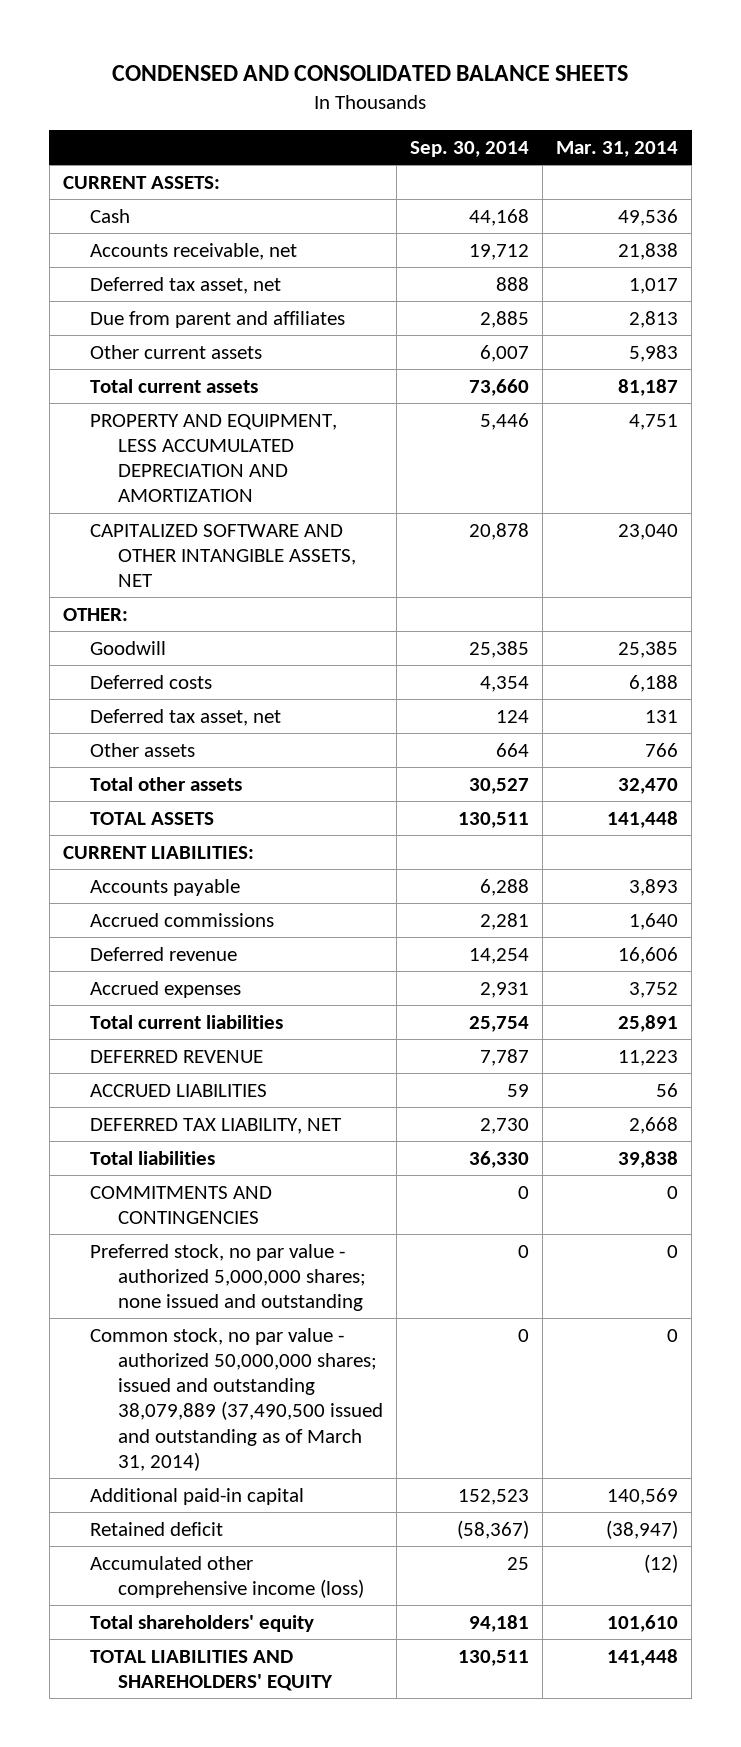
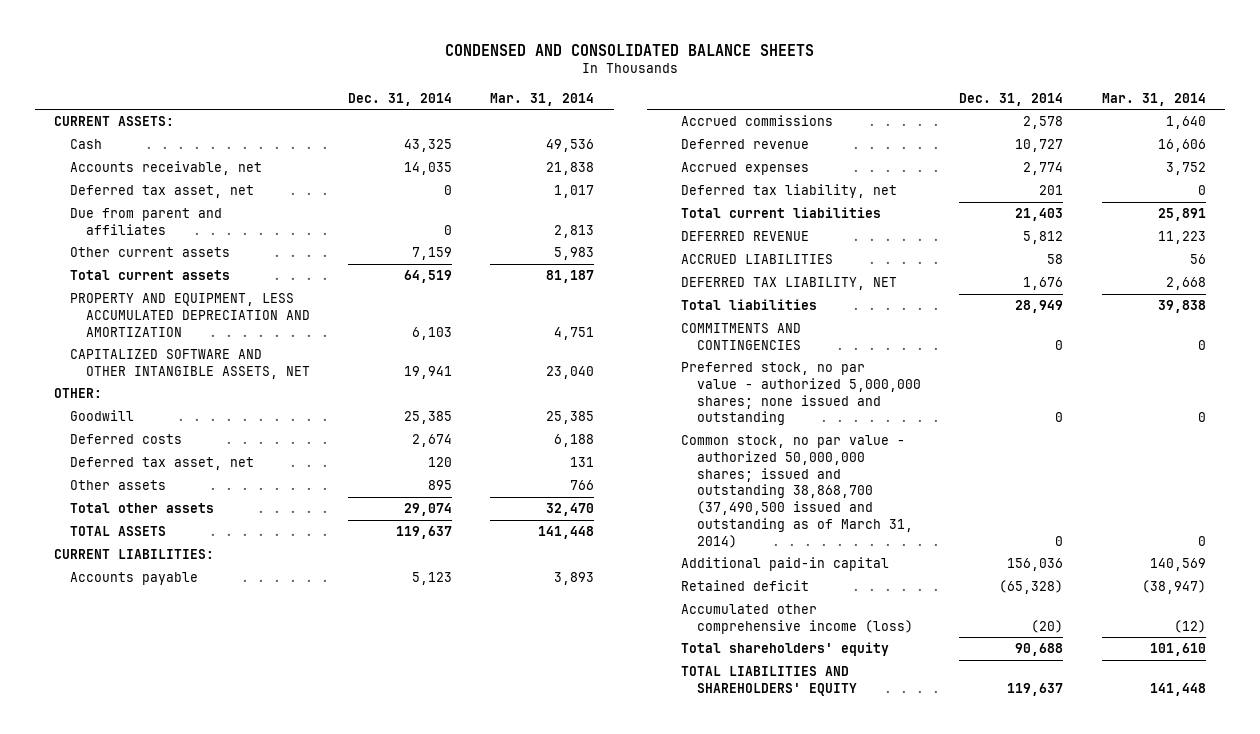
[409,140,529,157] Sep. 30, 2014 -> none
none -> [347,92,452,106] Dec. 31, 2014
none -> [681,184,898,199] Deferred tax liability, net
[90,1327,383,1471] Common stock, no par value - authorized 50,000,000 shares; issued and outstanding 38,079,889 (37,490,500 issued and outstanding as of March 31, 2014) -> [681,435,914,548] Common stock, no par value - authorized 50,000,000 shares; issued and outstanding 38,868,700 (37,490,500 issued and outstanding as of March 31, 2014)

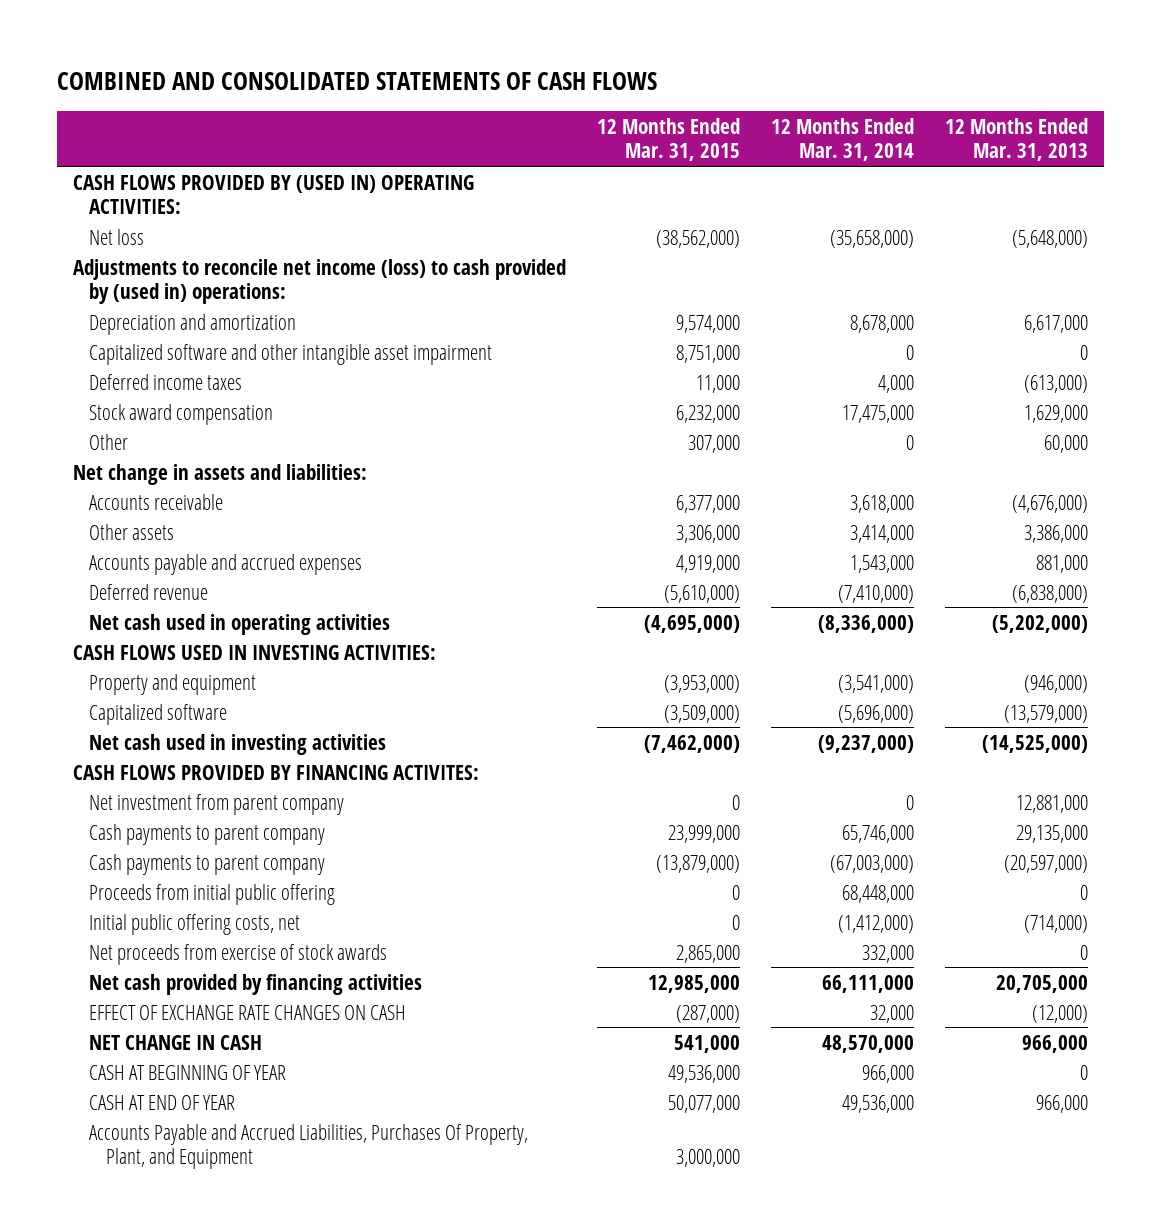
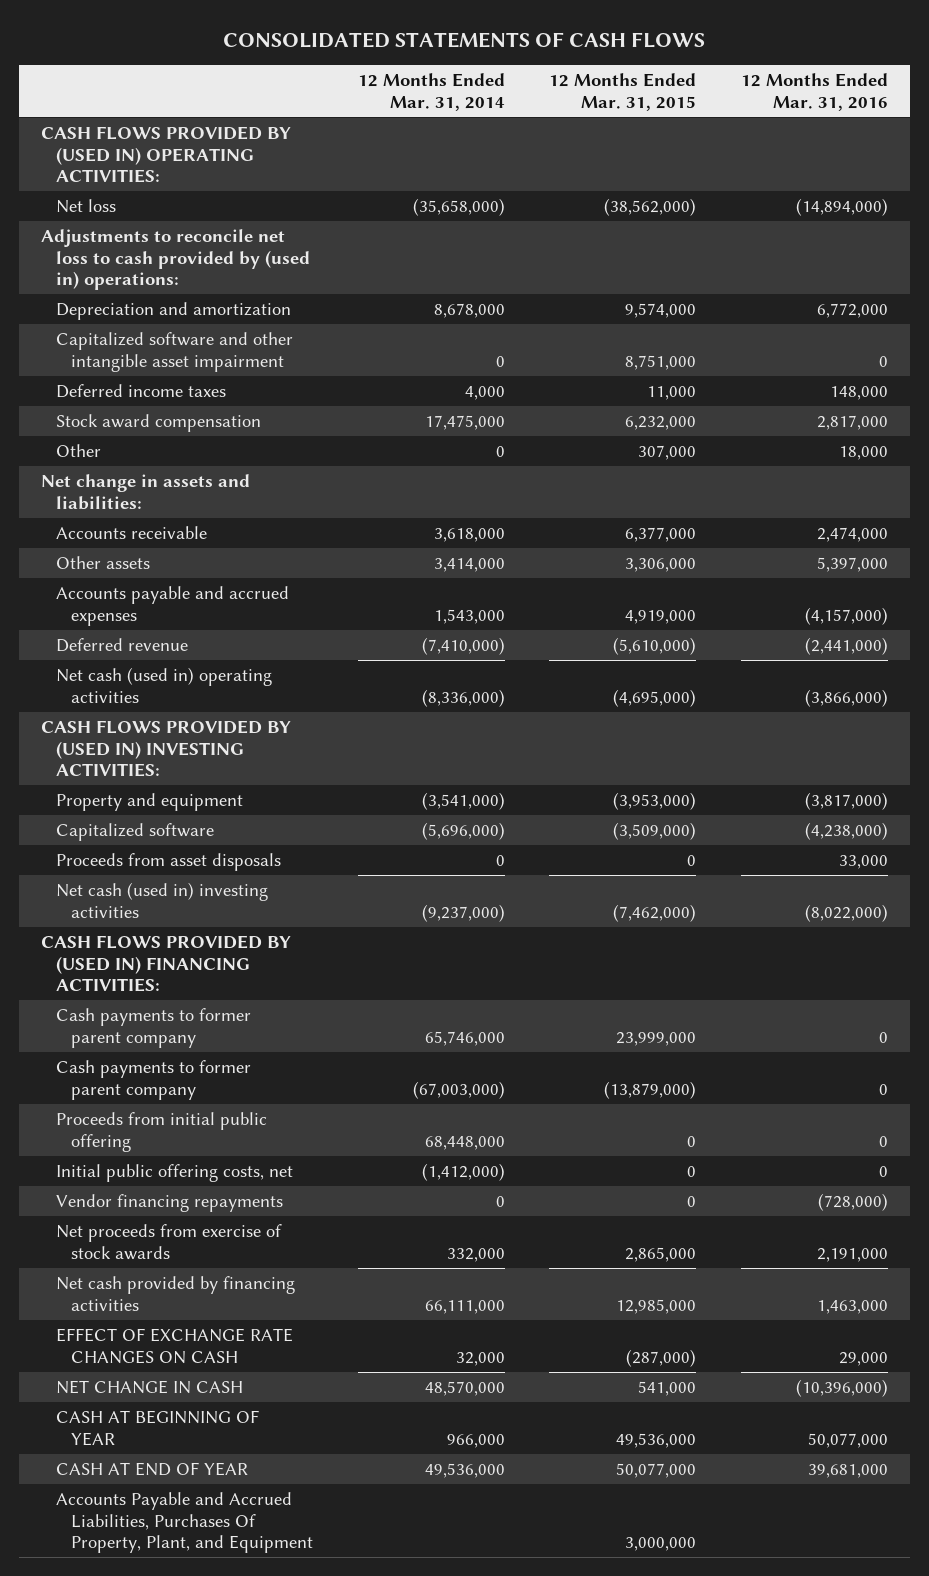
[57,71,658,90] COMBINED AND CONSOLIDATED STATEMENTS OF CASH FLOWS -> [223,32,706,49] CONSOLIDATED STATEMENTS OF CASH FLOWS
[945,117,1089,162] 12 Months Ended Mar. 31, 2013 -> none
none -> [740,73,888,112] 12 Months Ended Mar. 31, 2016
[72,258,566,305] Adjustments to reconcile net income (loss) to cash provided by (used in) operations: -> [40,228,311,291] Adjustments to reconcile net loss to cash provided by (used in) operations:
[89,613,391,635] Net cash used in operating activities -> [56,666,273,703] Net cash (used in) operating activities
[72,644,436,660] CASH FLOWS USED IN INVESTING ACTIVITIES: -> [40,719,291,778] CASH FLOWS PROVIDED BY (USED IN) INVESTING ACTIVITIES:
[89,793,345,815] Net investment from parent company -> none
none -> [56,852,282,871] Proceeds from asset disposals
[89,733,387,755] Net cash used in investing activities -> [56,881,269,918] Net cash (used in) investing activities
[72,764,479,780] CASH FLOWS PROVIDED BY FINANCING ACTIVITES: -> [40,934,291,993] CASH FLOWS PROVIDED BY (USED IN) FINANCING ACTIVITIES:
[89,823,326,845] Cash payments to parent company -> [56,1007,252,1048] Cash payments to former parent company
[89,853,326,875] Cash payments to parent company -> [56,1059,252,1100] Cash payments to former parent company
none -> [56,1193,284,1212] Vendor financing repayments

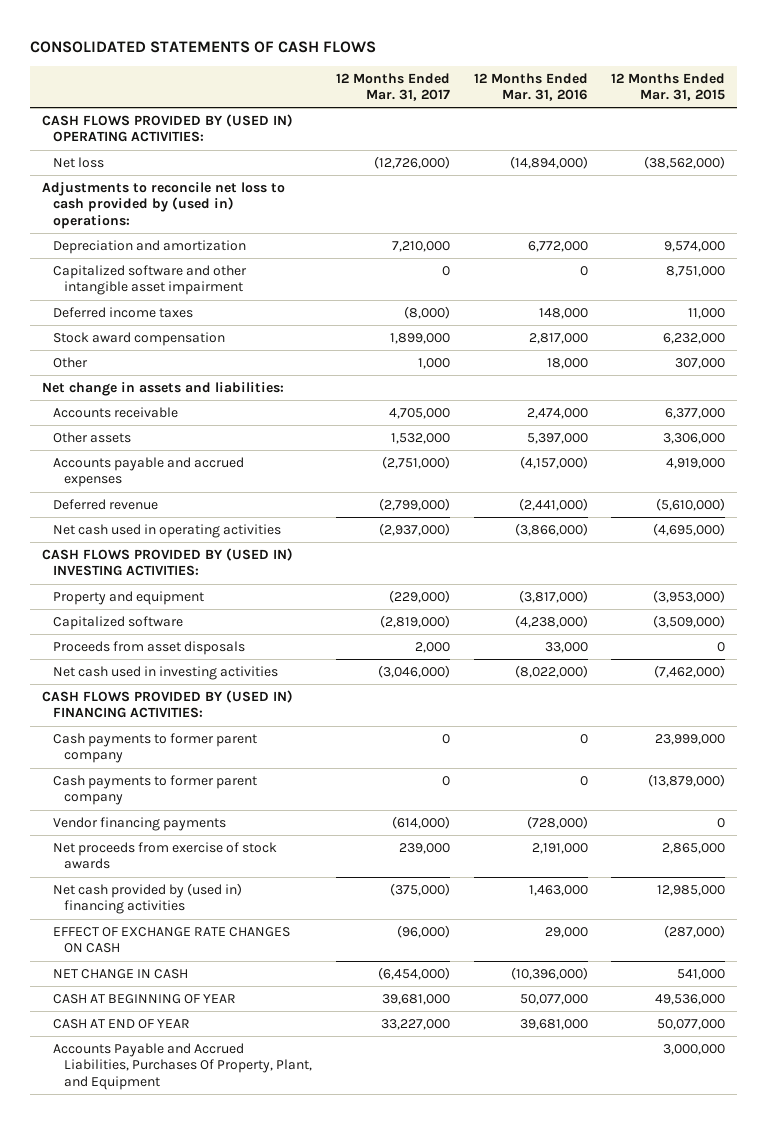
[357,73,505,112] 12 Months Ended Mar. 31, 2014 -> none
none -> [336,72,451,102] 12 Months Ended Mar. 31, 2017
[56,666,273,703] Net cash (used in) operating activities -> [53,524,282,539] Net cash used in operating activities
[56,881,269,918] Net cash (used in) investing activities -> [53,666,279,681] Net cash used in investing activities
[56,1111,268,1152] Proceeds from initial public offering -> none
[56,1163,294,1182] Initial public offering costs, net -> none
[56,1193,284,1212] Vendor financing repayments -> [53,817,227,832] Vendor financing payments
[56,1275,296,1311] Net cash provided by financing activities -> [53,883,243,915] Net cash provided by (used in) financing activities

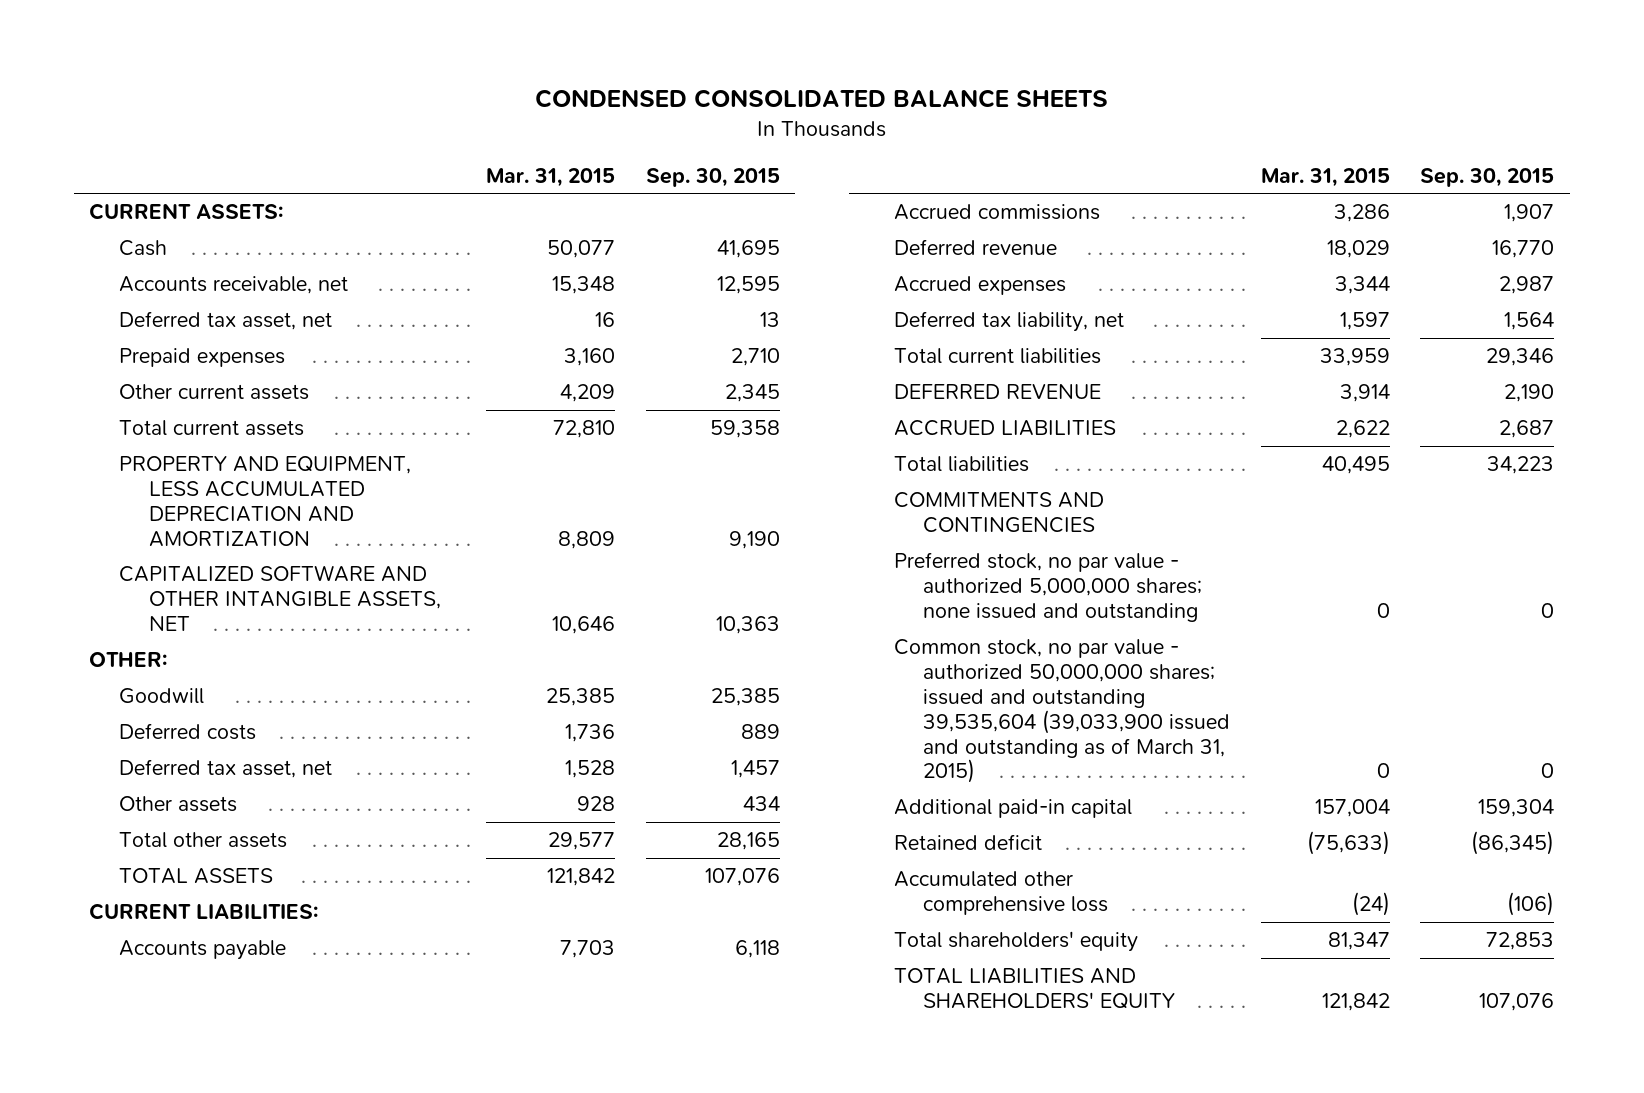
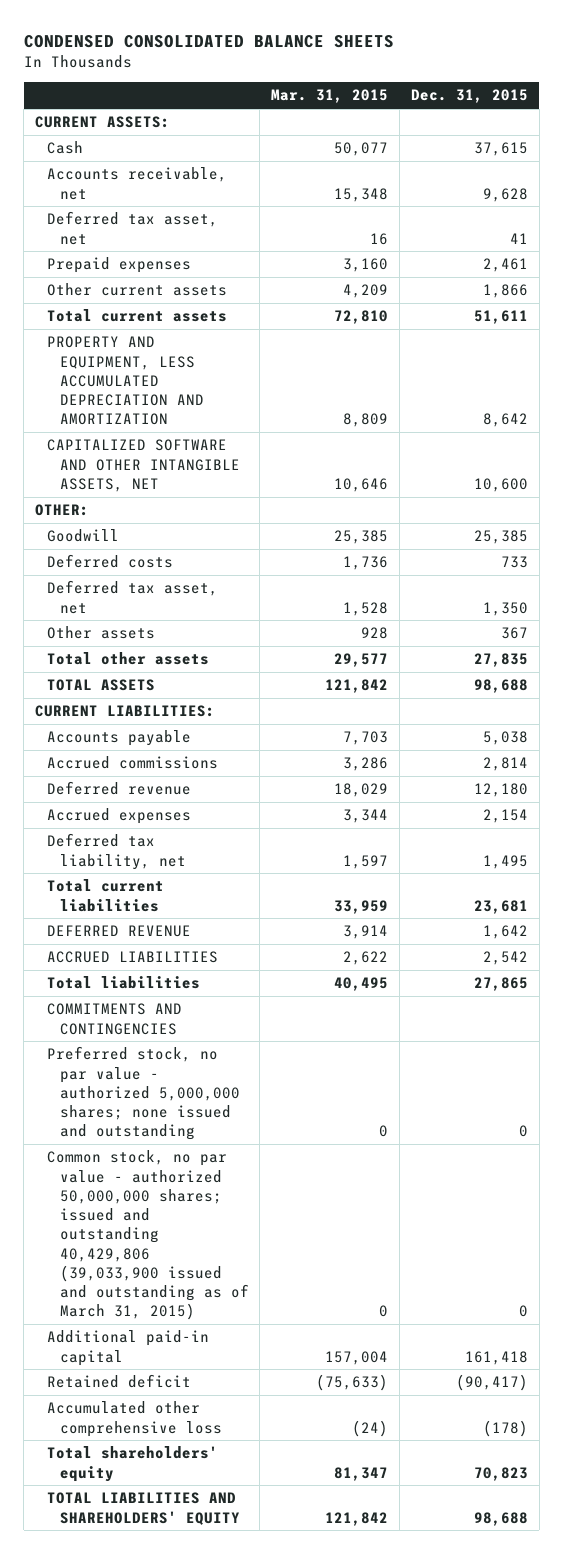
[645,167,780,187] Sep. 30, 2015 -> none
none -> [410,89,528,104] Dec. 31, 2015
[893,639,1231,784] Common stock, no par value - authorized 50,000,000 shares; issued and outstanding 39,535,604 (39,033,900 issued and outstanding as of March 31, 2015) -> [47,1150,249,1321] Common stock, no par value - authorized 50,000,000 shares; issued and outstanding 40,429,806 (39,033,900 issued and outstanding as of March 31, 2015)

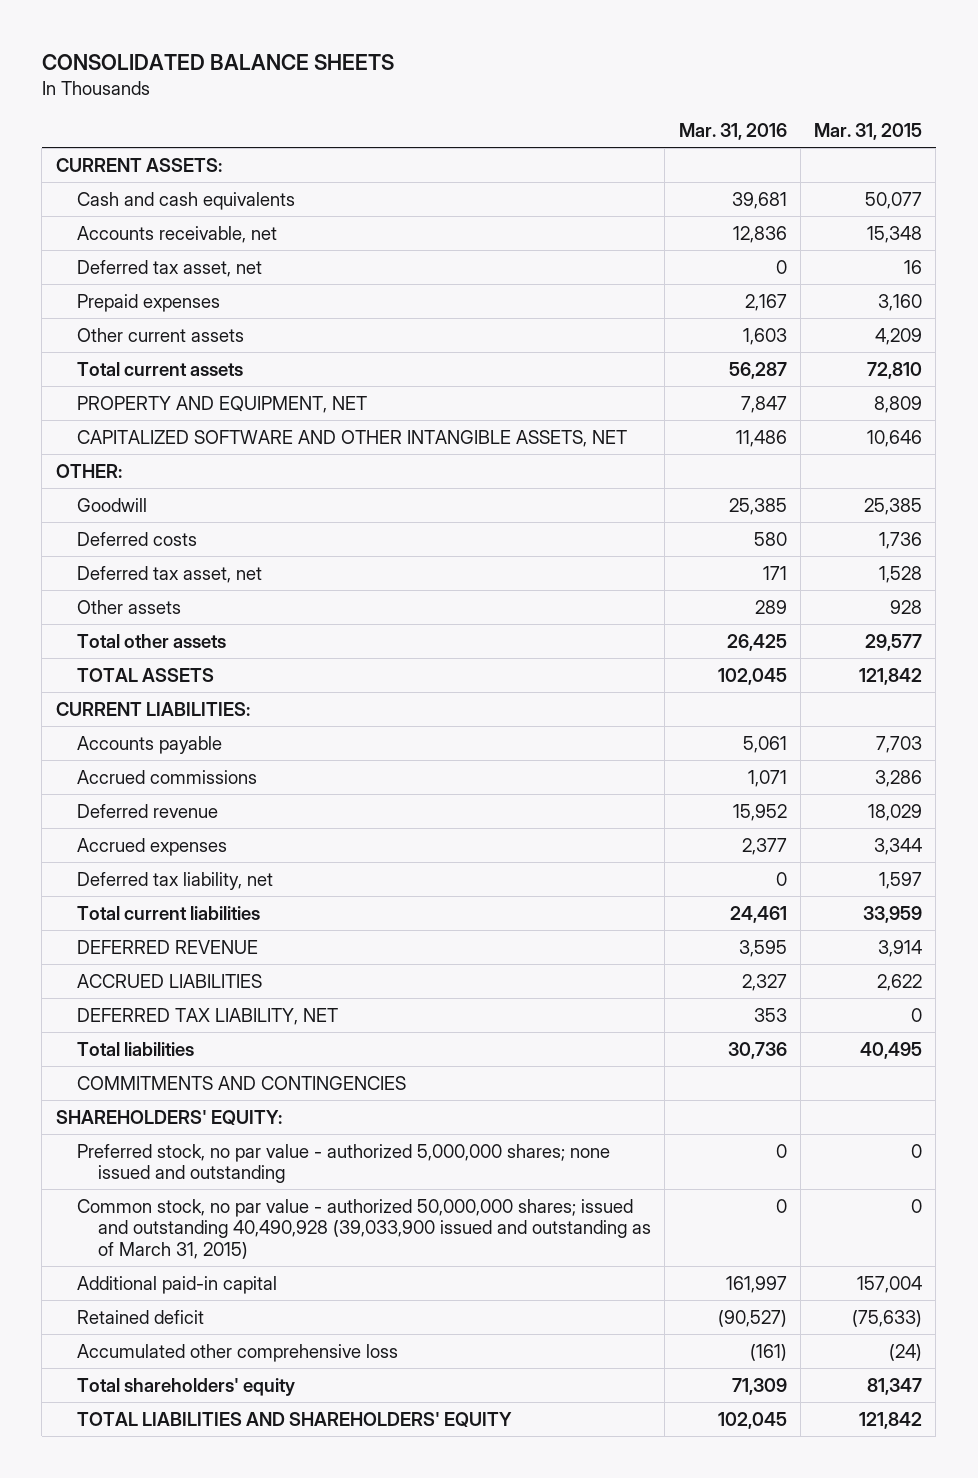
[23,34,394,48] CONDENSED CONSOLIDATED BALANCE SHEETS -> [41,54,394,71] CONSOLIDATED BALANCE SHEETS
[410,89,528,104] Dec. 31, 2015 -> none
none -> [678,123,787,141] Mar. 31, 2016
[47,141,84,155] Cash -> [76,191,295,210] Cash and cash equivalents
[47,336,204,426] PROPERTY AND EQUIPMENT, LESS ACCUMULATED DEPRECIATION AND AMORTIZATION -> [76,395,367,413] PROPERTY AND EQUIPMENT, NET
none -> [76,1007,338,1025] DEFERRED TAX LIABILITY, NET
none -> [55,1109,282,1125] SHAREHOLDERS' EQUITY:
[47,1150,249,1321] Common stock, no par value - authorized 50,000,000 shares; issued and outstanding 40,429,806 (39,033,900 issued and outstanding as of March 31, 2015) -> [76,1198,652,1259] Common stock, no par value - authorized 50,000,000 shares; issued and outstanding 40,490,928 (39,033,900 issued and outstanding as of March 31, 2015)

